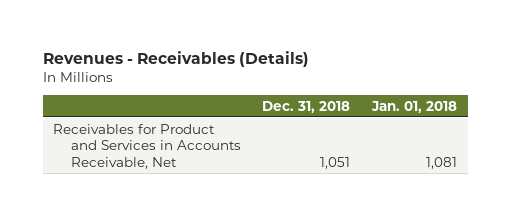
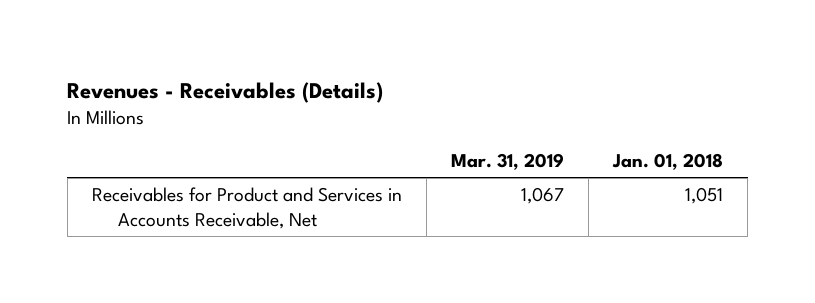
[262,100,351,113] Dec. 31, 2018 -> none
none -> [450,153,564,171] Mar. 31, 2019
[425,156,457,169] 1,081 -> [685,187,724,205] 1,051

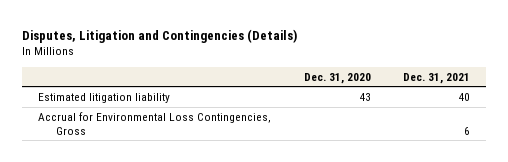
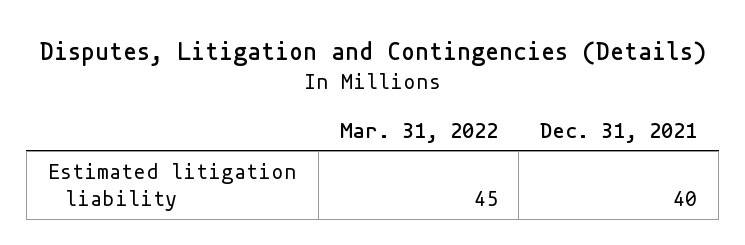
[303,72,371,84] Dec. 31, 2020 -> none
none -> [339,122,498,143] Mar. 31, 2022
[38,111,272,135] Accrual for Environmental Loss Contingencies, Gross -> none

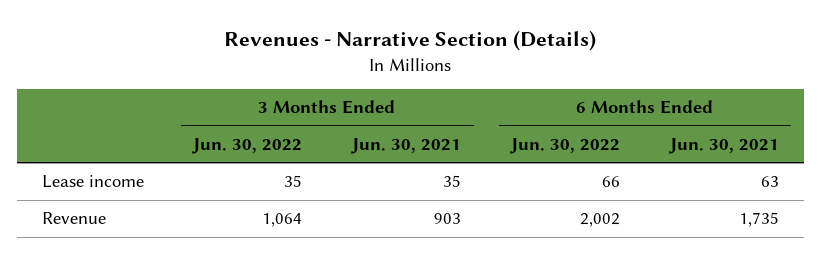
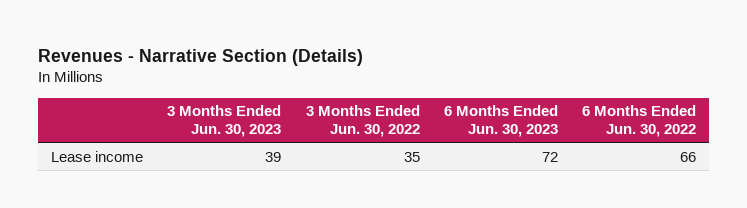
[351,138,462,155] Jun. 30, 2021 -> none
[668,138,779,155] Jun. 30, 2021 -> none
none -> [167,105,282,137] 3 Months Ended Jun. 30, 2023
none -> [443,105,558,137] 6 Months Ended Jun. 30, 2023
[41,212,106,225] Revenue -> none

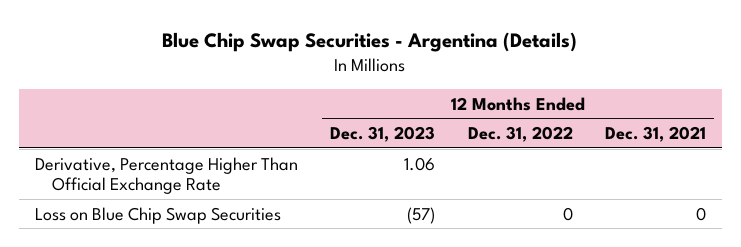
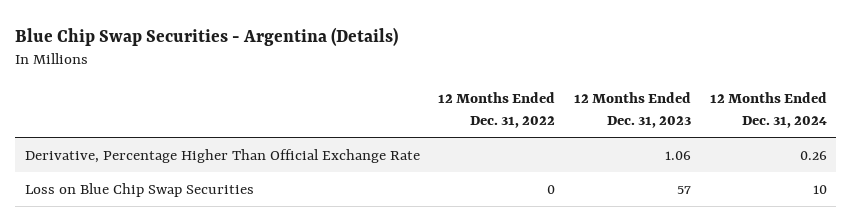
[604,125,706,142] Dec. 31, 2021 -> none
none -> [709,92,827,128] 12 Months Ended Dec. 31, 2024
[407,206,436,224] (57) -> [676,185,691,194] 57

